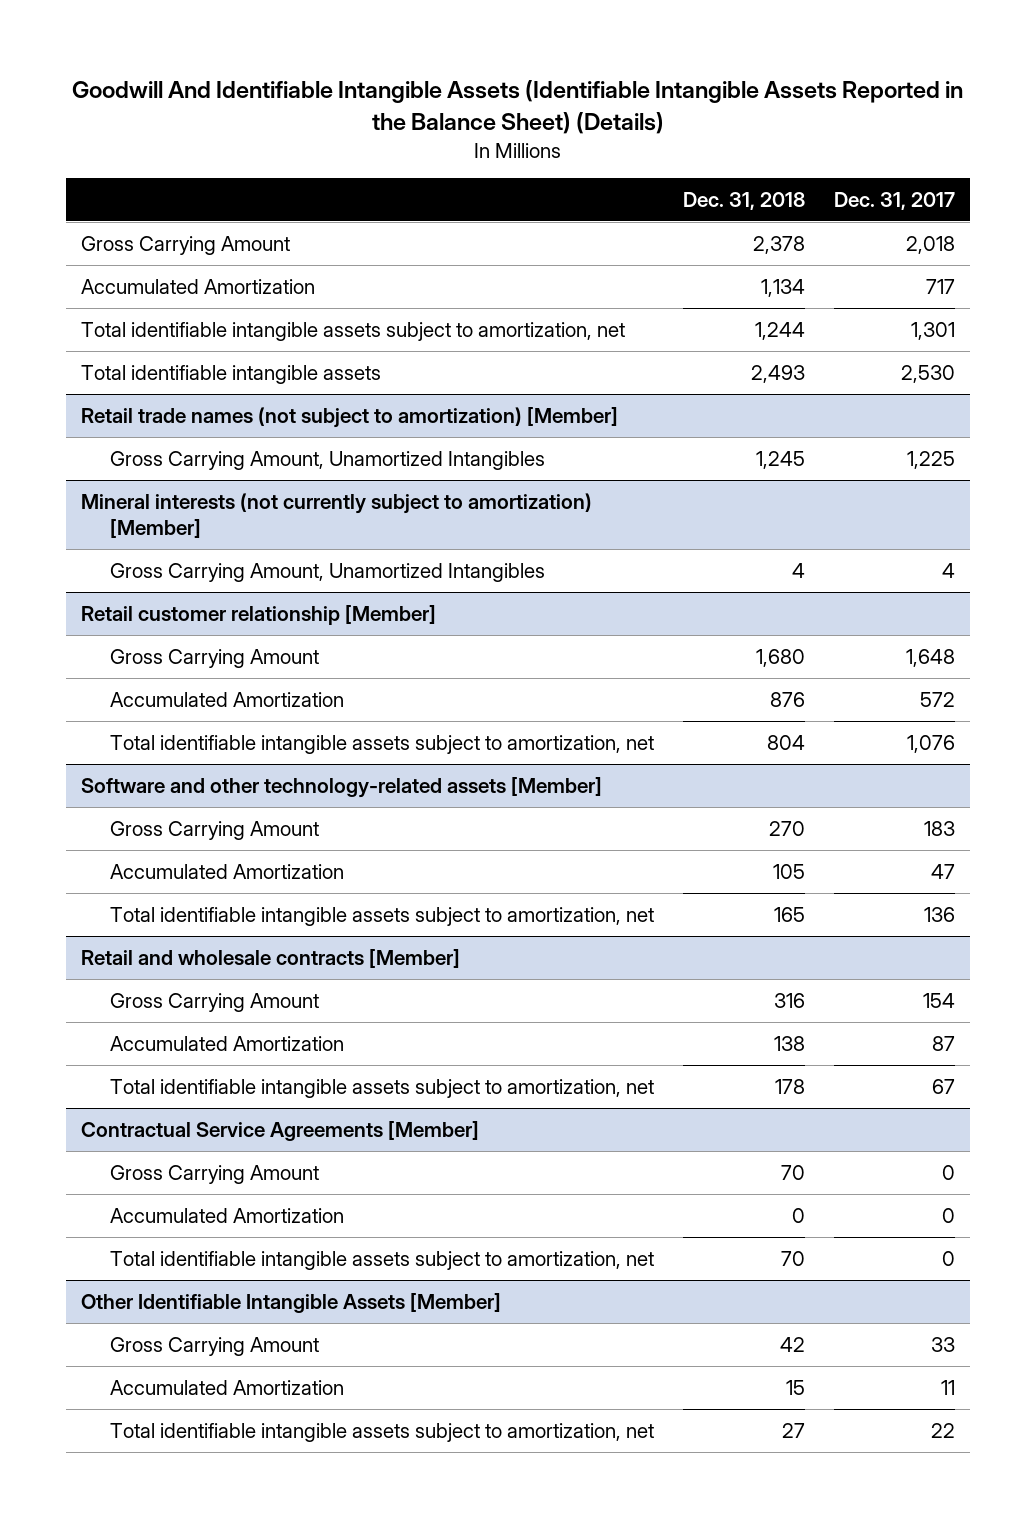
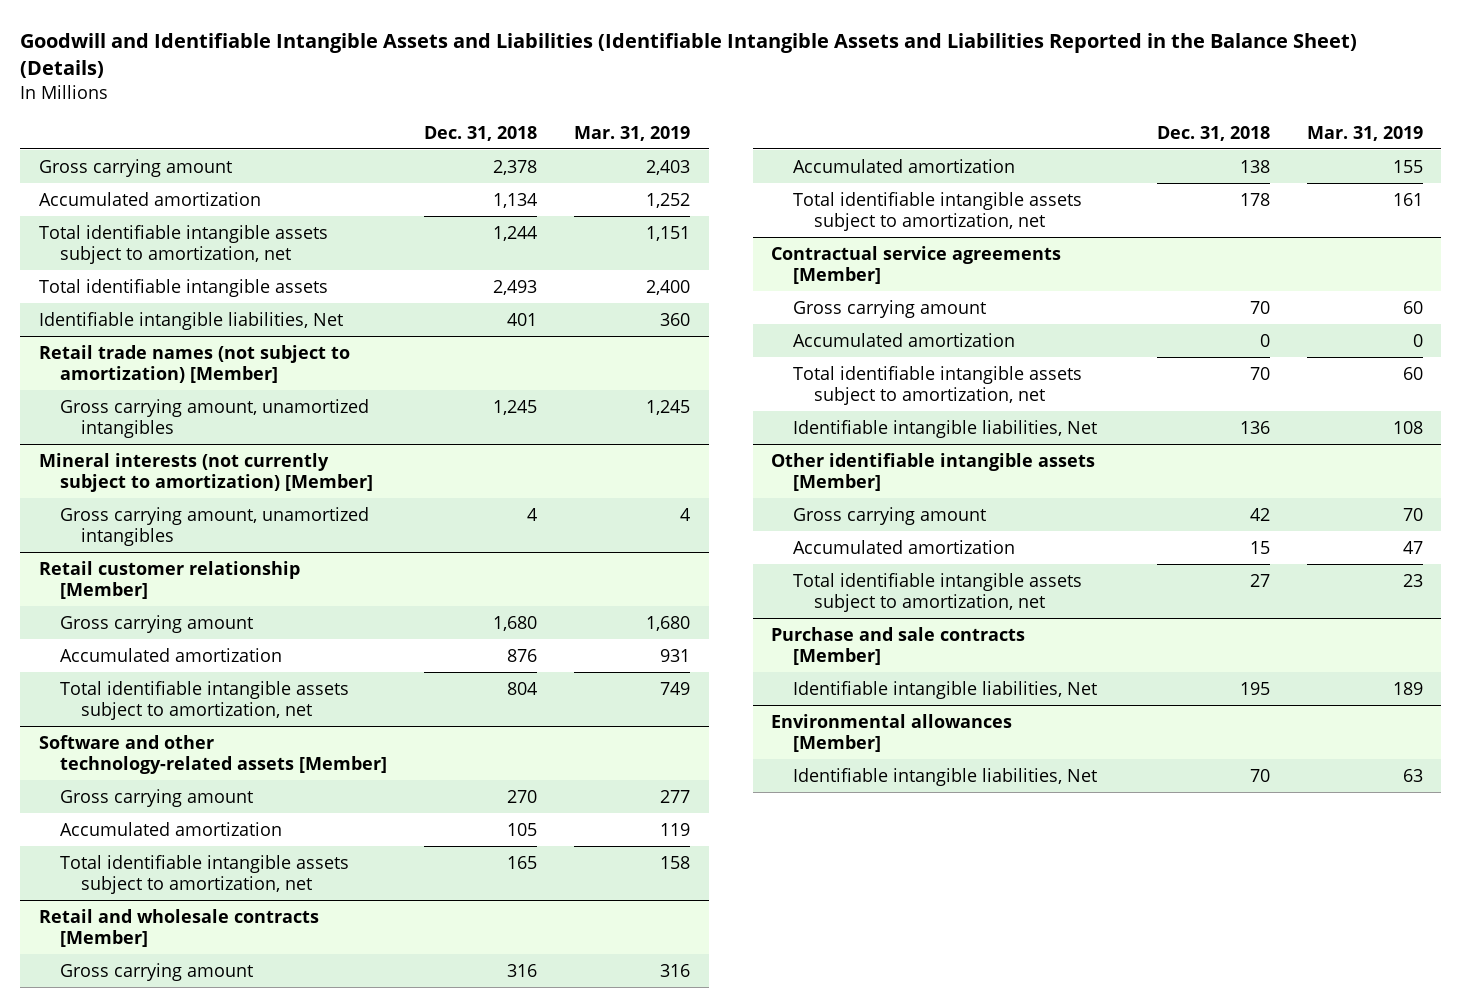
[72,80,964,135] Goodwill And Identifiable Intangible Assets (Identifiable Intangible Assets Reported in the Balance Sheet) (Details) -> [20,32,1358,78] Goodwill and Identifiable Intangible Assets and Liabilities (Identifiable Intangible Assets and Liabilities Reported in the Balance Sheet) (Details)
[834,192,956,211] Dec. 31, 2017 -> none
none -> [574,125,691,141] Mar. 31, 2019
[80,235,290,255] Gross Carrying Amount -> [38,158,232,177] Gross carrying amount
[80,278,315,294] Accumulated Amortization -> [38,191,261,206] Accumulated amortization
none -> [38,311,343,330] Identifiable intangible liabilities, Net
[110,450,546,470] Gross Carrying Amount, Unamortized Intangibles -> [60,398,370,439] Gross carrying amount, unamortized intangibles
[110,562,546,582] Gross Carrying Amount, Unamortized Intangibles -> [60,506,370,547] Gross carrying amount, unamortized intangibles
[110,648,320,668] Gross Carrying Amount -> [60,614,254,633] Gross carrying amount
[110,691,345,707] Accumulated Amortization -> [60,647,283,662] Accumulated amortization
[110,820,320,840] Gross Carrying Amount -> [60,788,254,807] Gross carrying amount
[110,863,345,879] Accumulated Amortization -> [60,821,283,836] Accumulated amortization
[110,992,320,1012] Gross Carrying Amount -> [60,962,254,981] Gross carrying amount
[110,1035,345,1051] Accumulated Amortization -> [792,158,1015,173] Accumulated amortization
[80,1120,479,1141] Contractual Service Agreements [Member] -> [771,245,1062,285] Contractual service agreements [Member]
[110,1164,320,1184] Gross Carrying Amount -> [792,299,986,318] Gross carrying amount
[110,1207,345,1223] Accumulated Amortization -> [792,332,1015,347] Accumulated amortization
none -> [792,419,1097,438] Identifiable intangible liabilities, Net
[80,1292,501,1313] Other Identifiable Intangible Assets [Member] -> [771,452,1096,492] Other identifiable intangible assets [Member]
[110,1336,320,1356] Gross Carrying Amount -> [792,506,986,525] Gross carrying amount
[110,1379,345,1395] Accumulated Amortization -> [792,539,1015,554] Accumulated amortization
none -> [771,626,1026,666] Purchase and sale contracts [Member]
none -> [792,680,1097,699] Identifiable intangible liabilities, Net
none -> [771,713,1013,753] Environmental allowances [Member]
none -> [792,767,1097,786] Identifiable intangible liabilities, Net

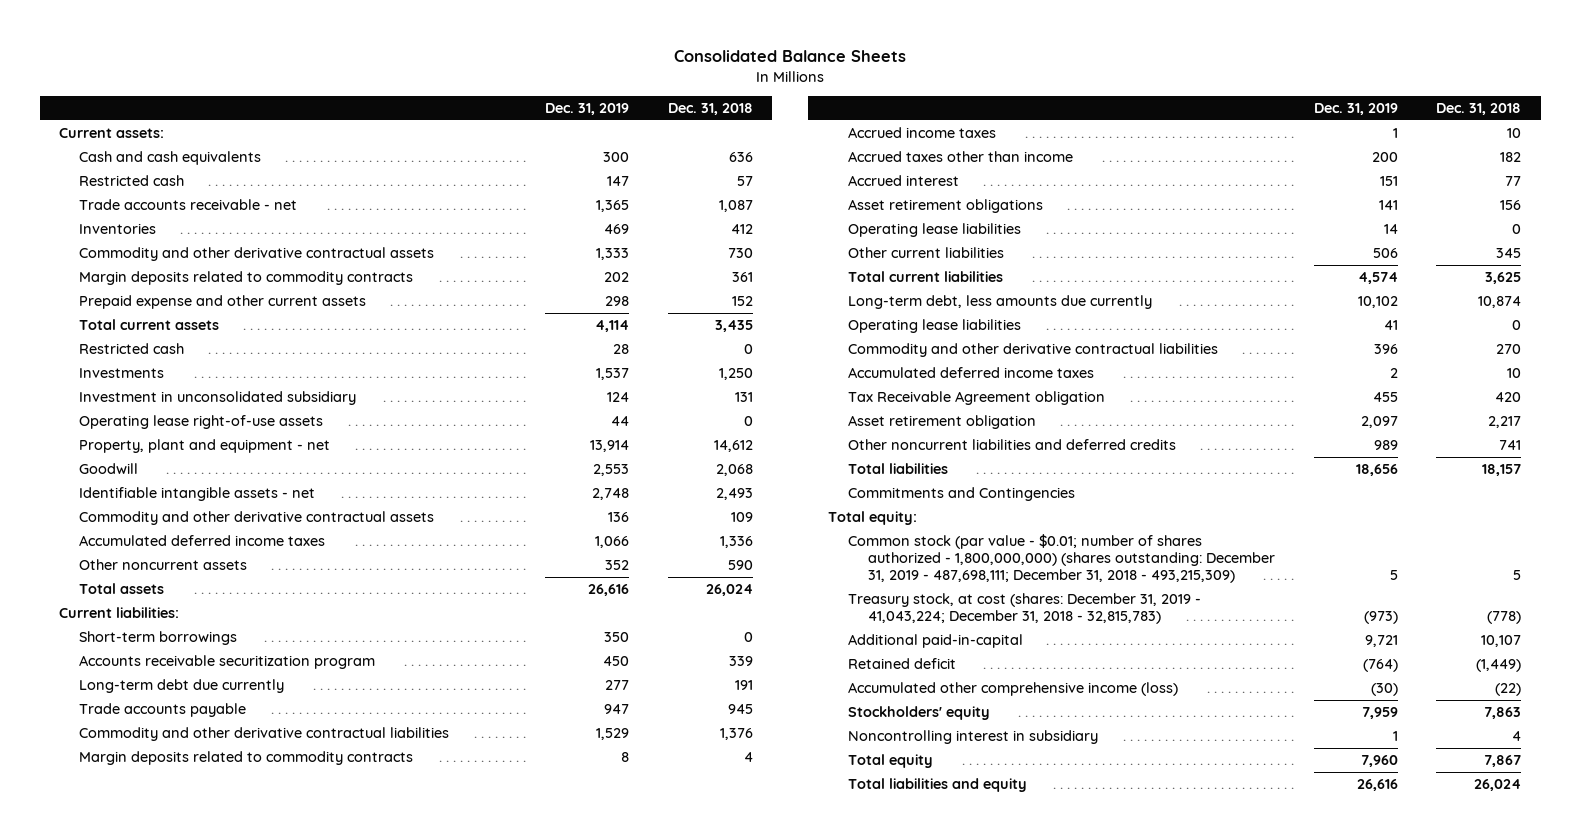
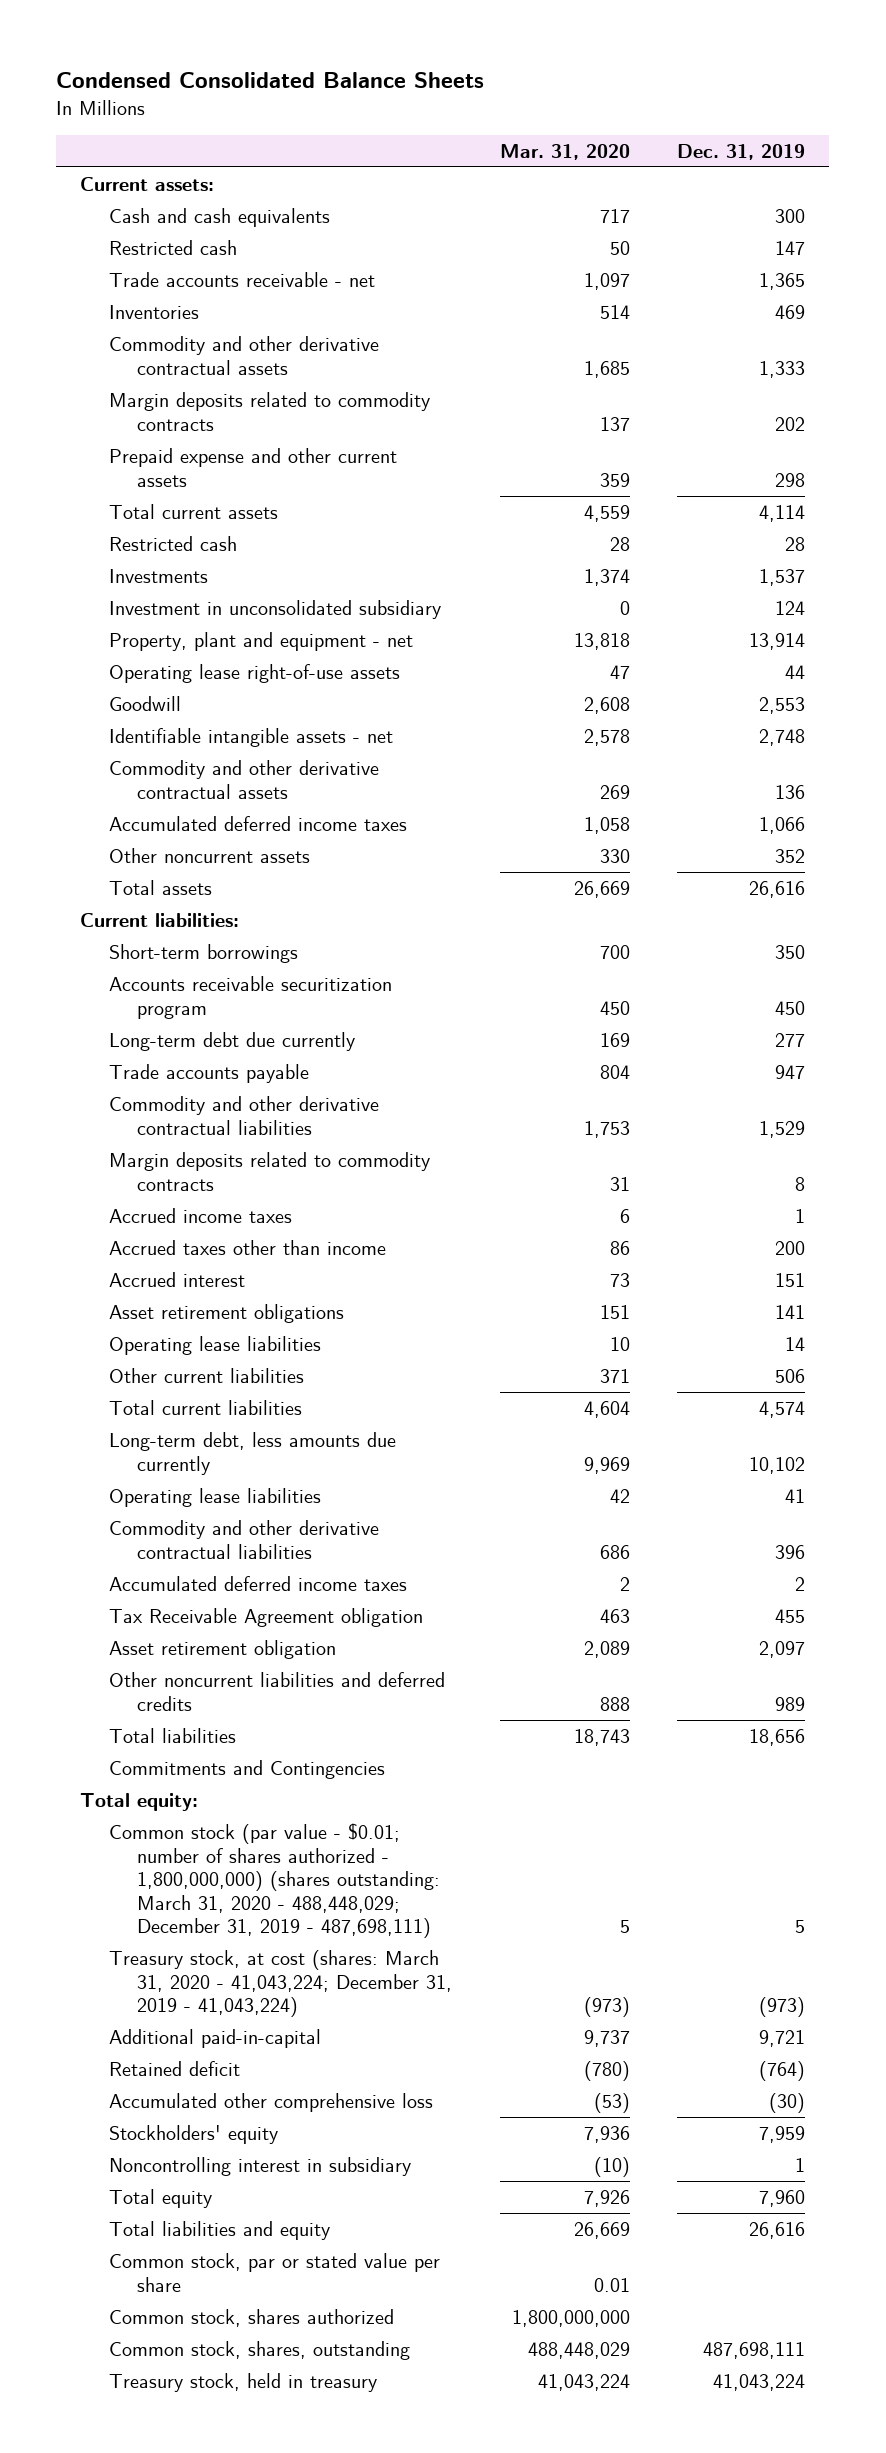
[674,50,907,63] Consolidated Balance Sheets -> [56,71,485,88] Condensed Consolidated Balance Sheets
[667,103,753,116] Dec. 31, 2018 -> none
none -> [499,143,630,160] Mar. 31, 2020
[79,414,324,429] Operating lease right-of-use assets -> [108,664,400,684] Operating lease right-of-use assets
[847,533,1275,583] Common stock (par value - $0.01; number of shares authorized - 1,800,000,000) (shares outstanding: December 31, 2019 - 487,698,111; December 31, 2018 - 493,215,309) -> [108,1823,441,1938] Common stock (par value - $0.01; number of shares authorized - 1,800,000,000) (shares outstanding: March 31, 2020 - 488,448,029; December 31, 2019 - 487,698,111)
[847,592,1201,624] Treasury stock, at cost (shares: December 31, 2019 - 41,043,224; December 31, 2018 - 32,815,783) -> [108,1950,453,2018] Treasury stock, at cost (shares: March 31, 2020 - 41,043,224; December 31, 2019 - 41,043,224)
[847,681,1178,696] Accumulated other comprehensive income (loss) -> [108,2093,433,2113] Accumulated other comprehensive loss
none -> [108,2253,440,2292] Common stock, par or stated value per share
none -> [108,2309,394,2328] Common stock, shares authorized
none -> [108,2341,410,2361] Common stock, shares, outstanding
none -> [108,2373,377,2393] Treasury stock, held in treasury

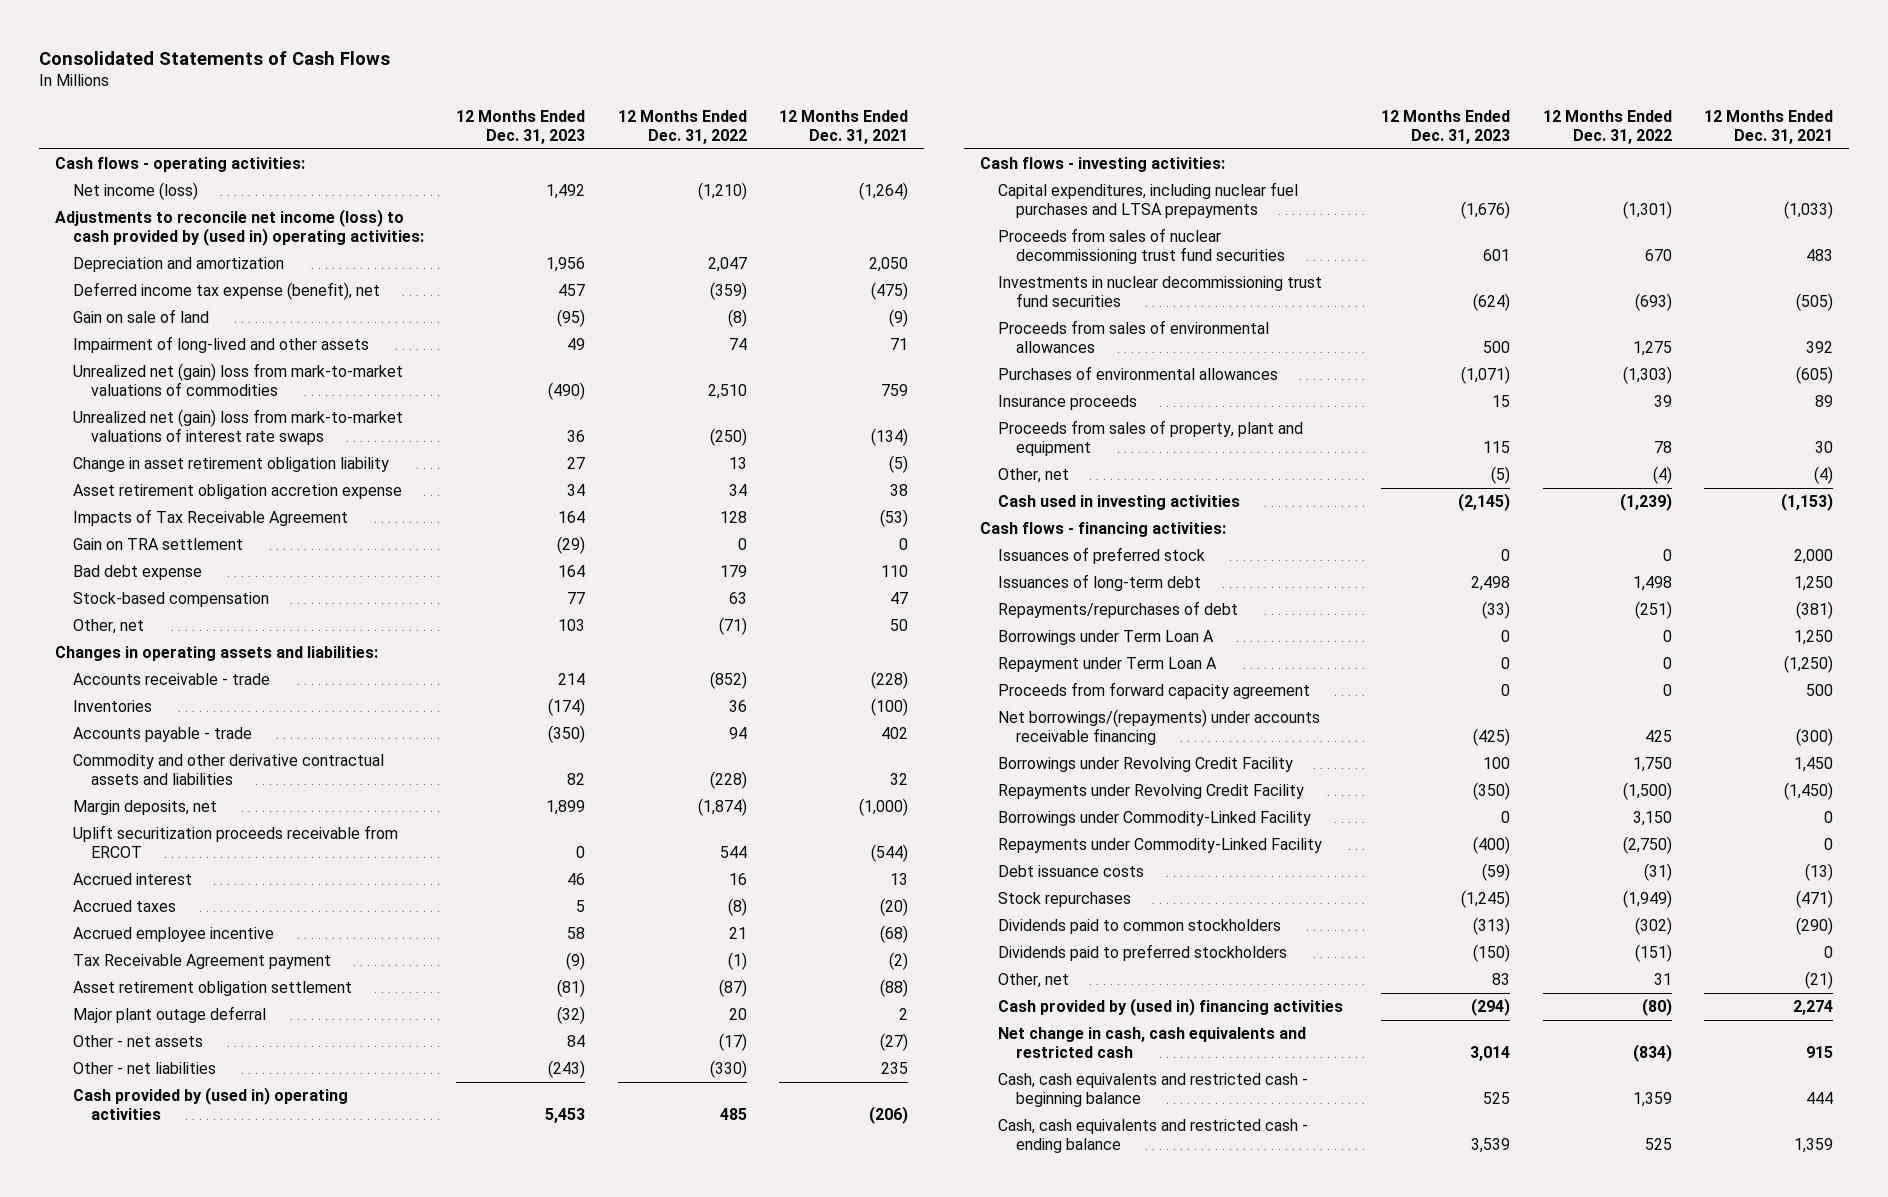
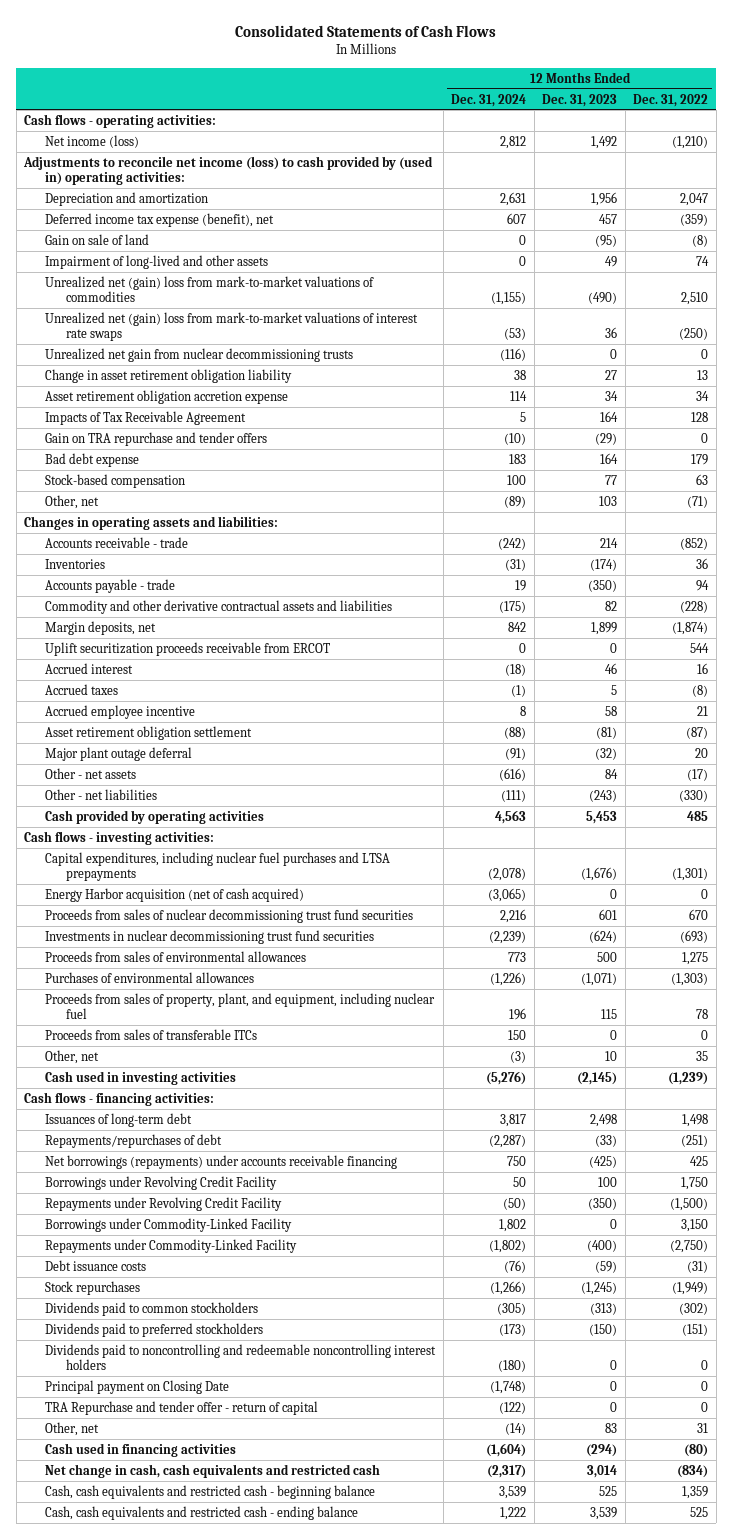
[778,110,908,145] 12 Months Ended Dec. 31, 2021 -> none
none -> [451,93,527,107] Dec. 31, 2024
none -> [45,347,354,362] Unrealized net gain from nuclear decommissioning trusts
[73,538,244,551] Gain on TRA settlement -> none
none -> [45,431,268,446] Gain on TRA repurchase and tender offers
[73,954,332,970] Tax Receivable Agreement payment -> none
[73,1087,349,1121] Cash provided by (used in) operating activities -> [45,809,265,824] Cash provided by operating activities
none -> [45,887,305,902] Energy Harbor acquisition (net of cash acquired)
[998,395,1138,411] Insurance proceeds -> none
[998,420,1304,457] Proceeds from sales of property, plant and equipment -> [45,992,436,1020] Proceeds from sales of property, plant, and equipment, including nuclear fuel
none -> [45,1028,258,1040] Proceeds from sales of transferable ITCs
[1491,466,1511,485] (5) -> [605,1050,618,1061] 10
[1652,466,1672,485] (4) -> [696,1050,709,1061] 35
[998,547,1206,565] Issuances of preferred stock -> none
[998,630,1215,646] Borrowings under Term Loan A -> none
[998,657,1218,673] Repayment under Term Loan A -> none
[998,682,1311,700] Proceeds from forward capacity agreement -> none
[998,709,1321,746] Net borrowings/(repayments) under accounts receivable financing -> [45,1154,398,1169] Net borrowings (repayments) under accounts receivable financing
none -> [45,1343,437,1371] Dividends paid to noncontrolling and redeemable noncontrolling interest holders
none -> [45,1379,230,1394] Principal payment on Closing Date
none -> [45,1400,319,1415] TRA Repurchase and tender offer - return of capital
[998,998,1344,1017] Cash provided by (used in) financing activities -> [45,1442,237,1457] Cash used in financing activities

